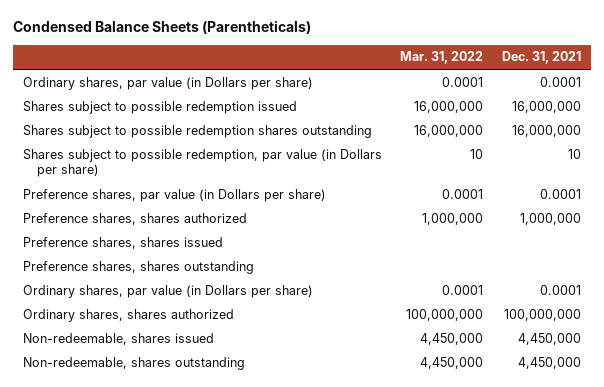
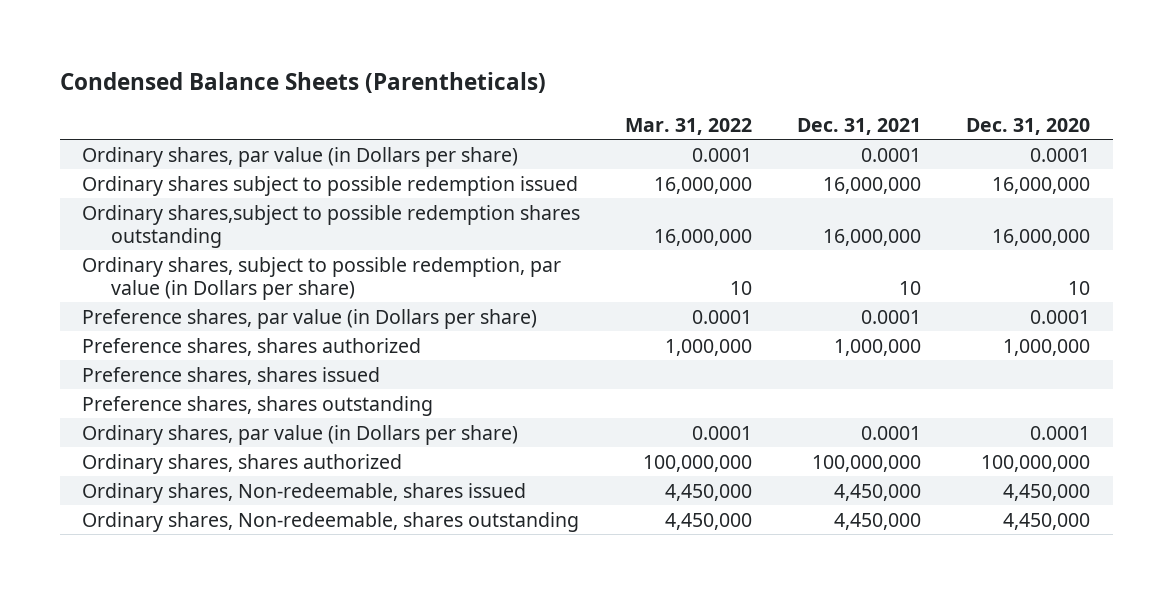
none -> [966,117,1091,135] Dec. 31, 2020
[22,100,297,114] Shares subject to possible redemption issued -> [82,175,579,196] Ordinary shares subject to possible redemption issued
[22,124,372,138] Shares subject to possible redemption shares outstanding -> [82,204,581,248] Ordinary shares,subject to possible redemption shares outstanding
[22,148,382,178] Shares subject to possible redemption, par value (in Dollars per share) -> [82,256,562,300] Ordinary shares, subject to possible redemption, par value (in Dollars per share)
[22,332,214,345] Non-redeemable, shares issued -> [82,482,527,503] Ordinary shares, Non-redeemable, shares issued
[22,356,245,370] Non-redeemable, shares outstanding -> [82,511,580,532] Ordinary shares, Non-redeemable, shares outstanding

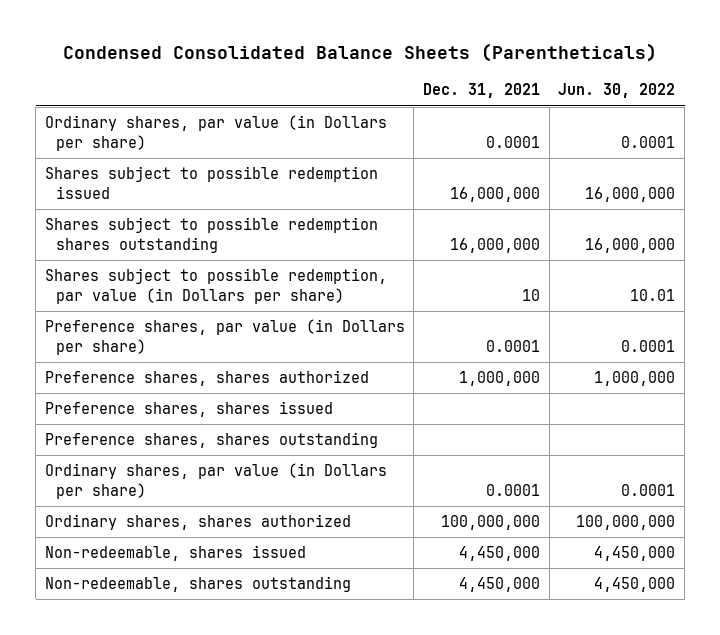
[59,72,546,94] Condensed Balance Sheets (Parentheticals) -> [63,43,658,63] Condensed Consolidated Balance Sheets (Parentheticals)
[625,117,753,135] Mar. 31, 2022 -> none
[966,117,1091,135] Dec. 31, 2020 -> none
none -> [558,83,676,99] Jun. 30, 2022
[82,175,579,196] Ordinary shares subject to possible redemption issued -> [44,166,378,199] Shares subject to possible redemption issued
[82,204,581,248] Ordinary shares,subject to possible redemption shares outstanding -> [44,217,378,253] Shares subject to possible redemption shares outstanding
[82,256,562,300] Ordinary shares, subject to possible redemption, par value (in Dollars per share) -> [44,268,387,304] Shares subject to possible redemption, par value (in Dollars per share)
[82,482,527,503] Ordinary shares, Non-redeemable, shares issued -> [44,545,306,562] Non-redeemable, shares issued
[82,511,580,532] Ordinary shares, Non-redeemable, shares outstanding -> [44,576,351,593] Non-redeemable, shares outstanding

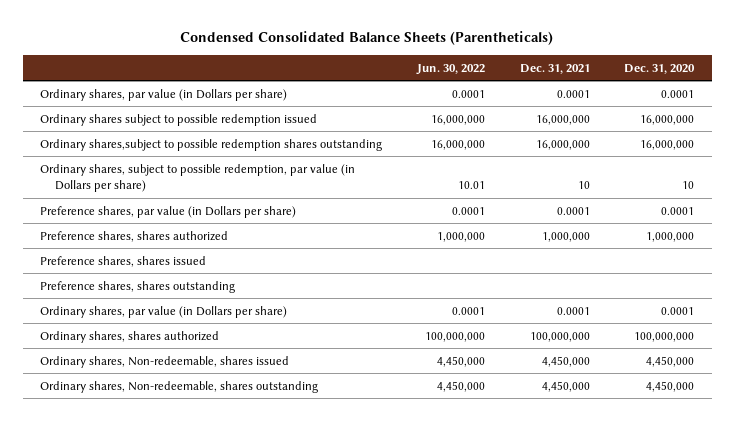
none -> [624,63,696,74] Dec. 31, 2020
[44,166,378,199] Shares subject to possible redemption issued -> [40,113,318,126] Ordinary shares subject to possible redemption issued
[44,217,378,253] Shares subject to possible redemption shares outstanding -> [40,138,383,151] Ordinary shares,subject to possible redemption shares outstanding
[44,268,387,304] Shares subject to possible redemption, par value (in Dollars per share) -> [40,163,356,192] Ordinary shares, subject to possible redemption, par value (in Dollars per share)
[44,545,306,562] Non-redeemable, shares issued -> [40,355,290,368] Ordinary shares, Non-redeemable, shares issued
[44,576,351,593] Non-redeemable, shares outstanding -> [40,380,319,393] Ordinary shares, Non-redeemable, shares outstanding

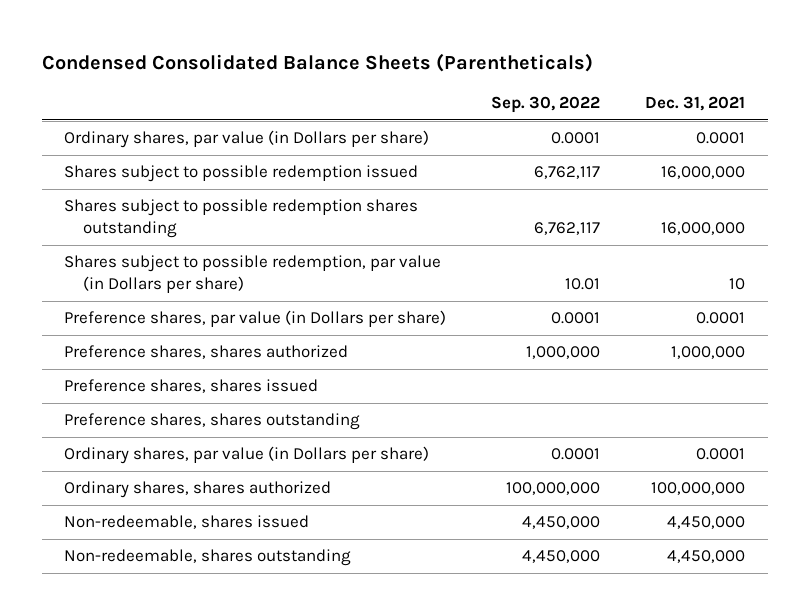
[415,63,485,75] Jun. 30, 2022 -> none
[624,63,696,74] Dec. 31, 2020 -> none
none -> [491,96,601,114] Sep. 30, 2022
[40,113,318,126] Ordinary shares subject to possible redemption issued -> [64,165,419,183] Shares subject to possible redemption issued
[40,138,383,151] Ordinary shares,subject to possible redemption shares outstanding -> [64,199,419,239] Shares subject to possible redemption shares outstanding
[40,163,356,192] Ordinary shares, subject to possible redemption, par value (in Dollars per share) -> [64,255,442,294] Shares subject to possible redemption, par value (in Dollars per share)
[40,355,290,368] Ordinary shares, Non-redeemable, shares issued -> [64,515,310,530] Non-redeemable, shares issued
[40,380,319,393] Ordinary shares, Non-redeemable, shares outstanding -> [64,549,352,567] Non-redeemable, shares outstanding

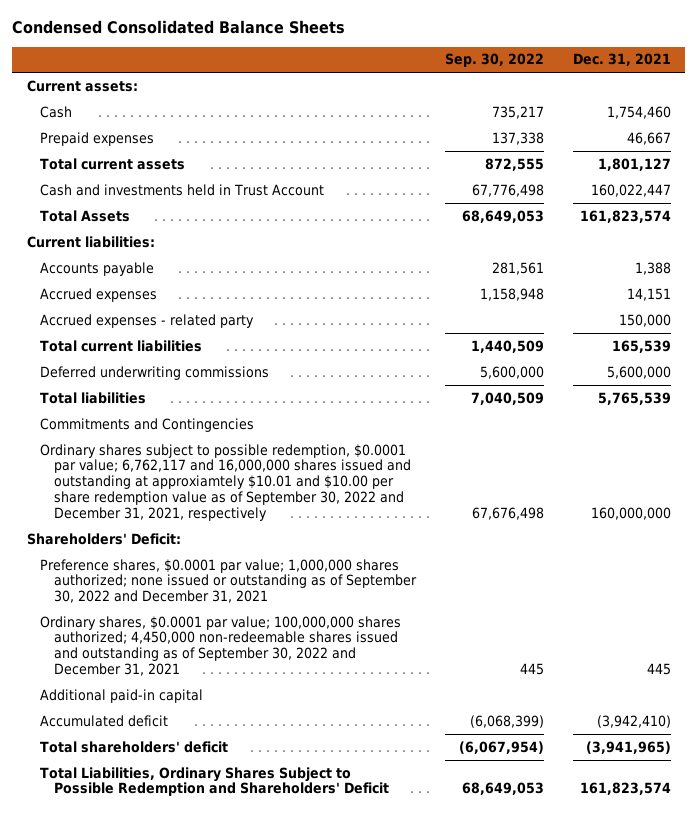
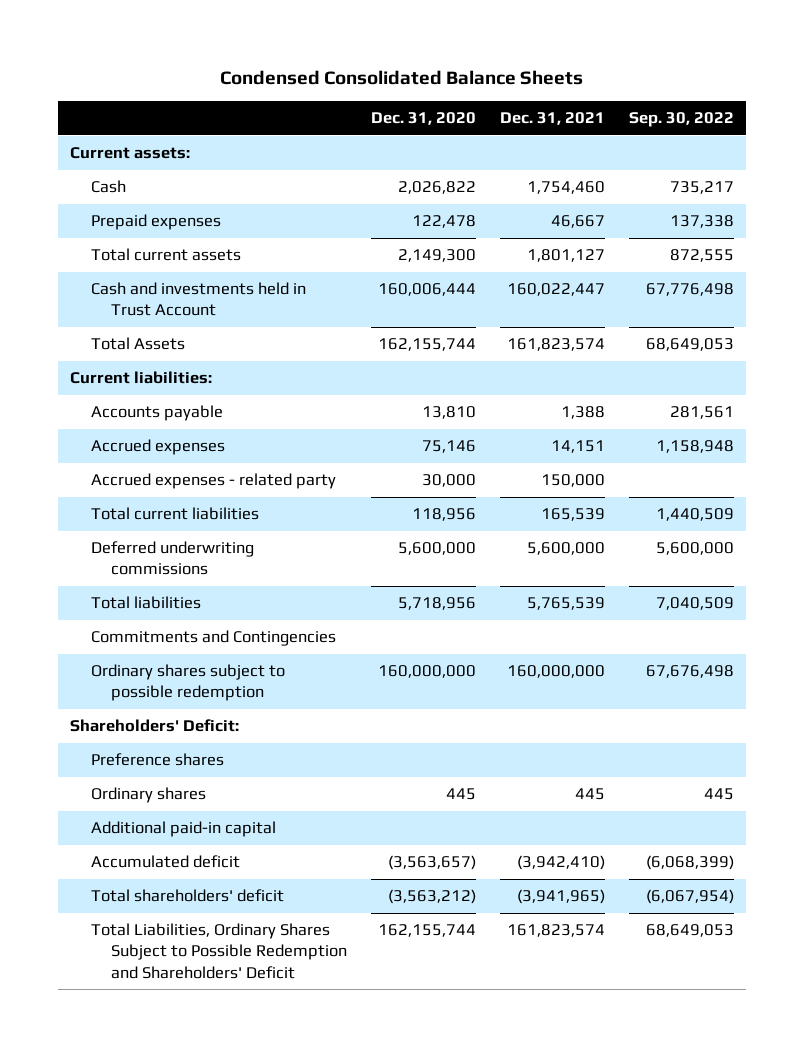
none -> [370,112,476,126] Dec. 31, 2020
[40,443,412,521] Ordinary shares subject to possible redemption, $0.0001 par value; 6,762,117 and 16,000,000 shares issued and outstanding at approxiamtely $10.01 and $10.00 per share redemption value as of September 30, 2022 and December 31, 2021, respectively -> [90,664,285,702] Ordinary shares subject to possible redemption
[40,558,418,604] Preference shares, $0.0001 par value; 1,000,000 shares authorized; none issued or outstanding as of September 30, 2022 and December 31, 2021 -> [90,753,224,767] Preference shares
[40,615,402,676] Ordinary shares, $0.0001 par value; 100,000,000 shares authorized; 4,450,000 non-redeemable shares issued and outstanding as of September 30, 2022 and December 31, 2021 -> [90,787,206,804] Ordinary shares

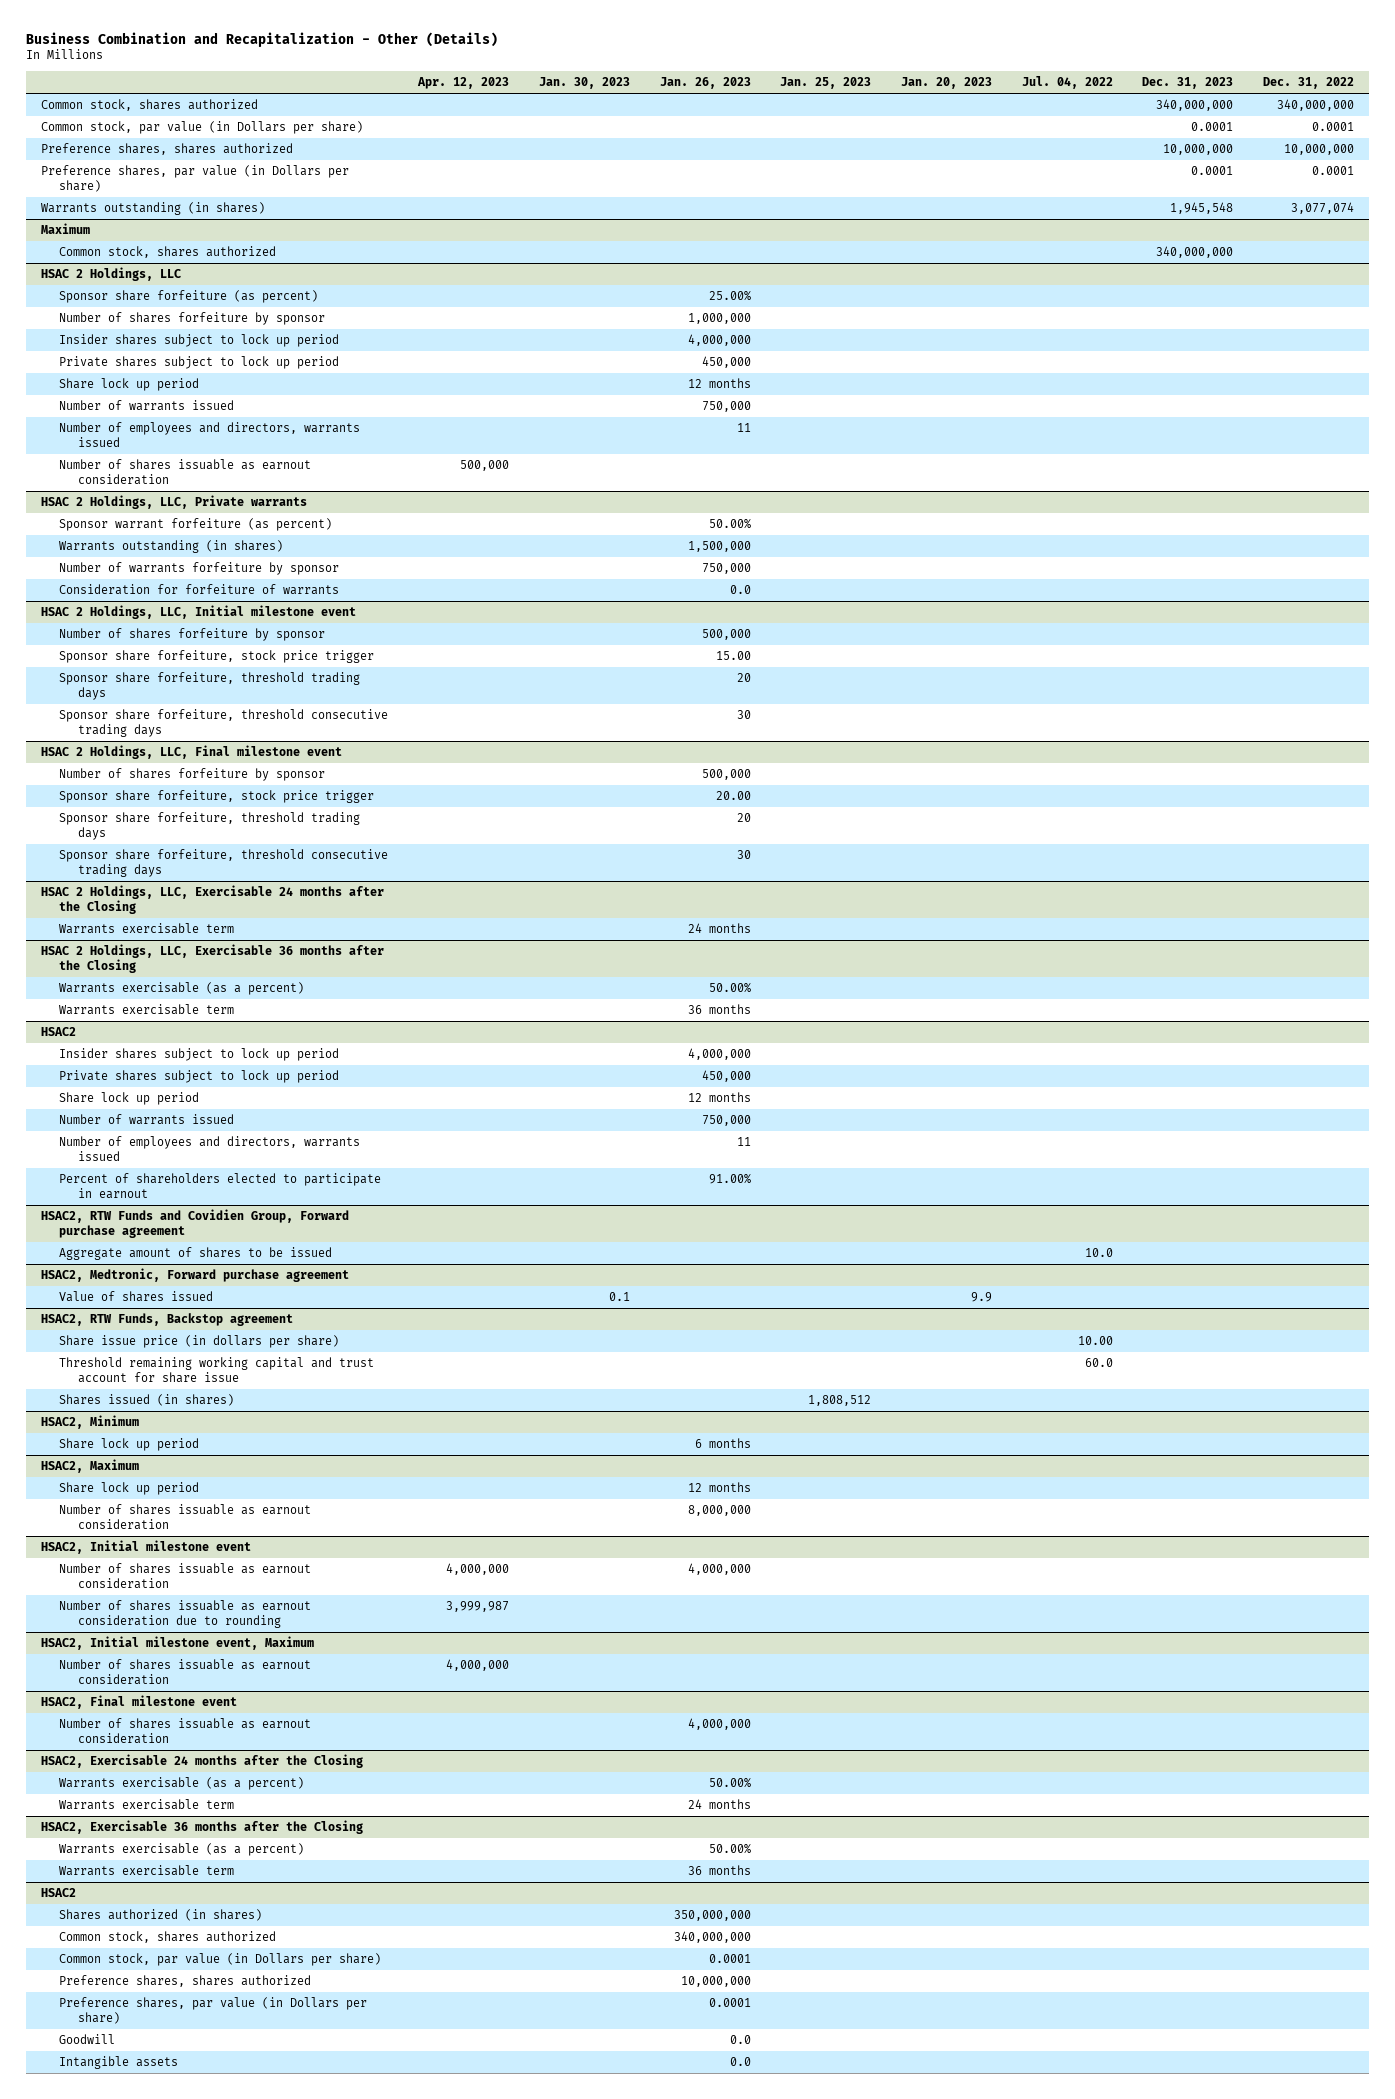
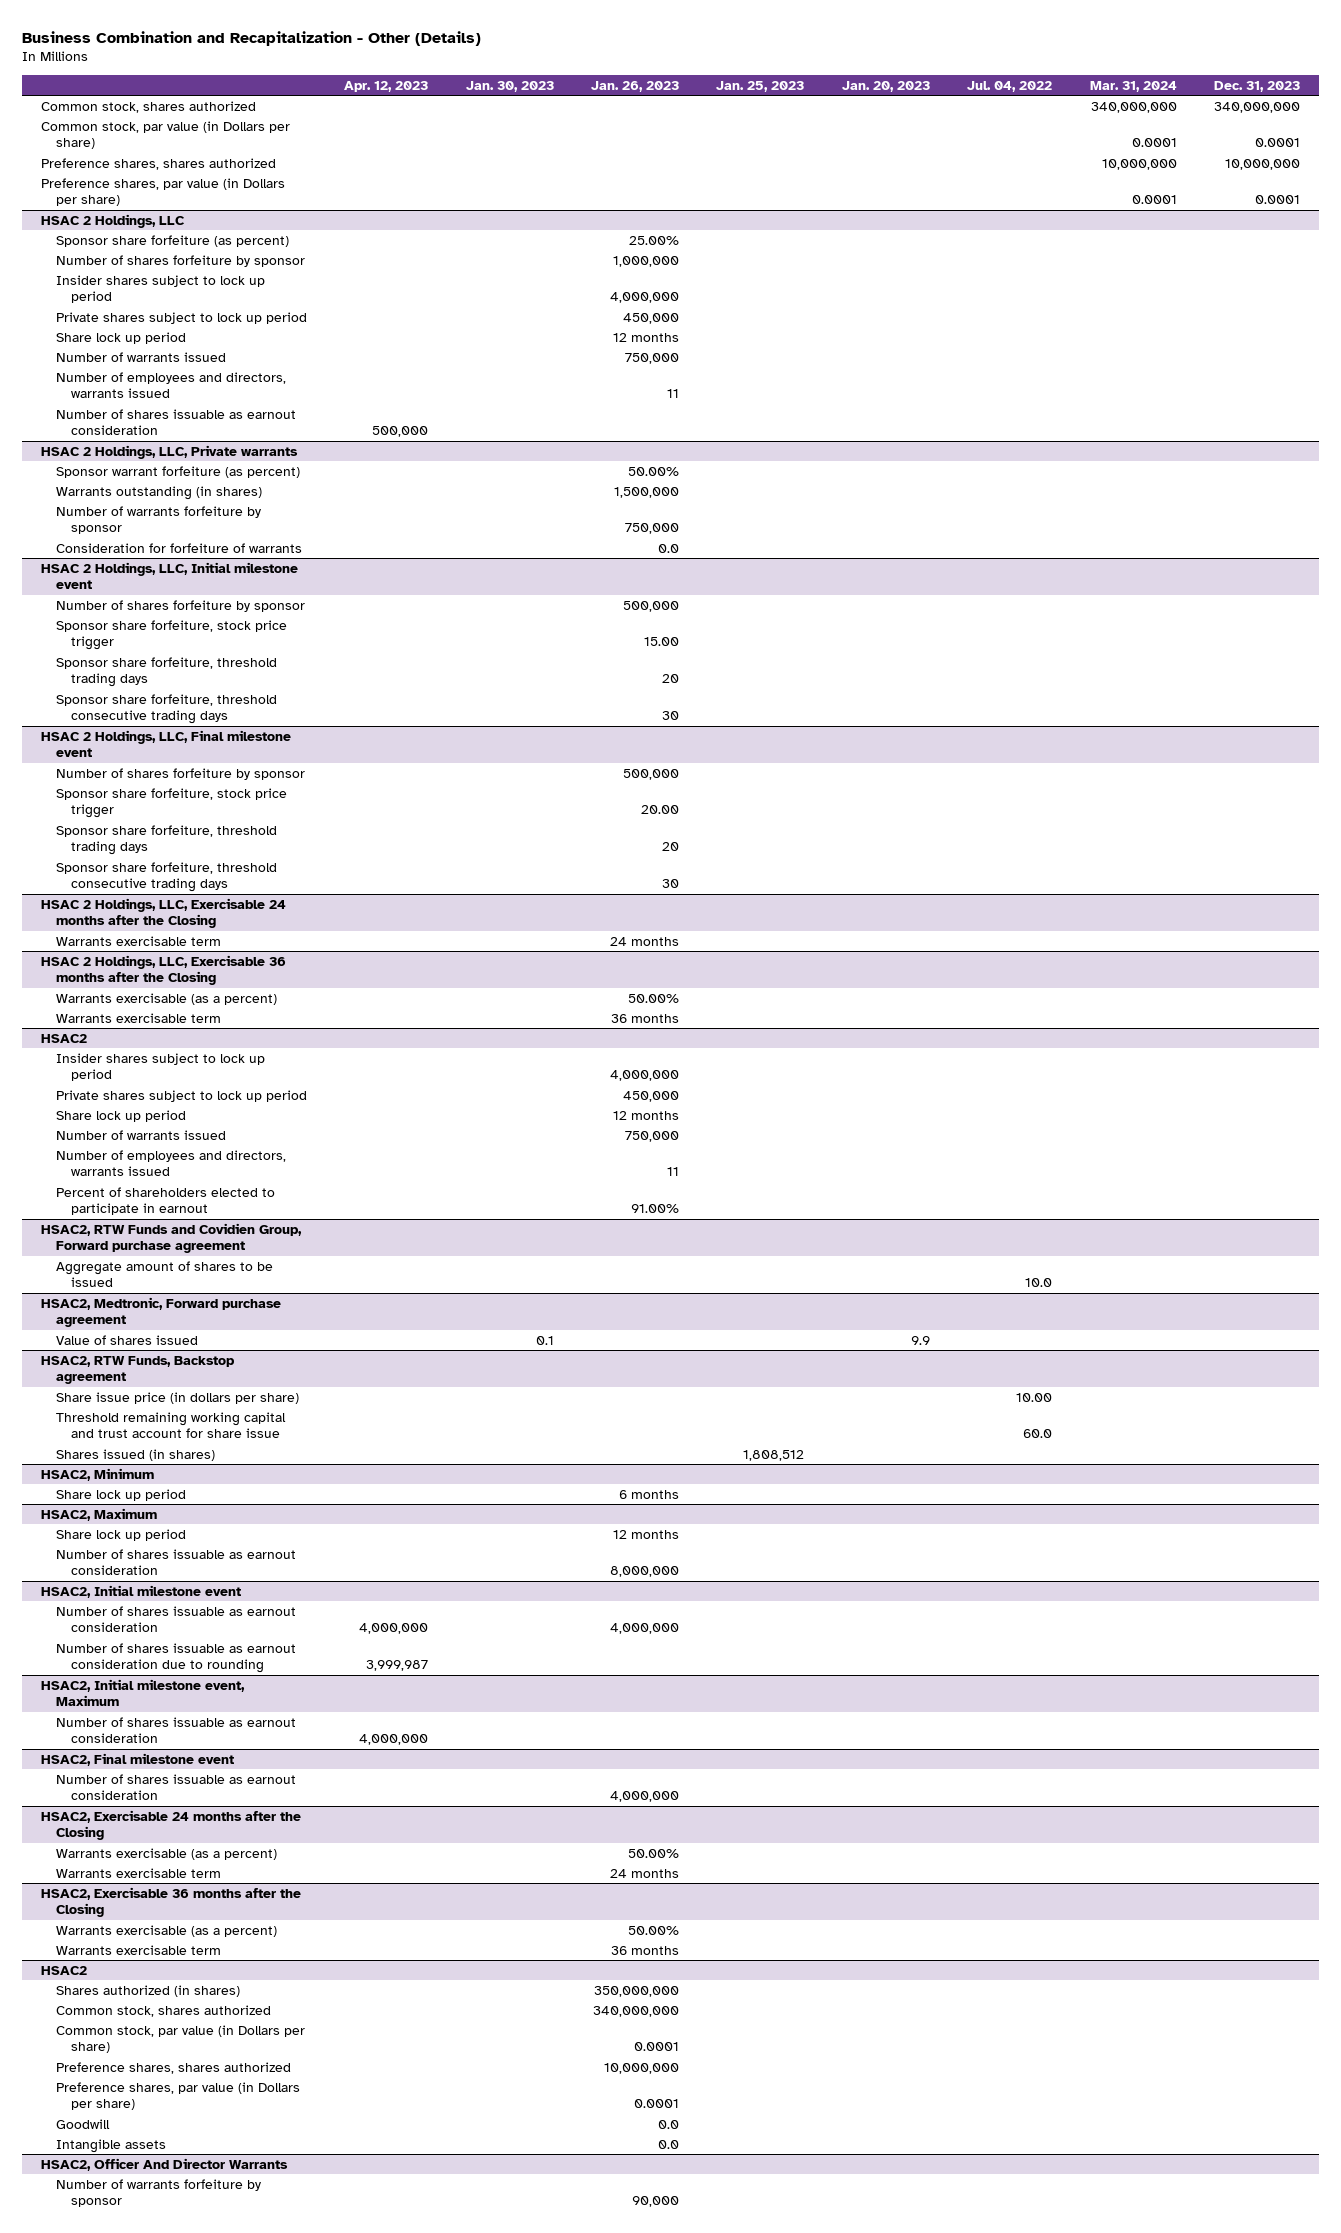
[1263,77,1355,90] Dec. 31, 2022 -> none
none -> [1089,80,1177,92] Mar. 31, 2024
[40,202,265,216] Warrants outstanding (in shares) -> none
[40,223,90,235] Maximum -> none
[59,246,277,259] Common stock, shares authorized -> none
none -> [40,2157,288,2171] HSAC2, Officer And Director Warrants
none -> [55,2178,261,2208] Number of warrants forfeiture by sponsor

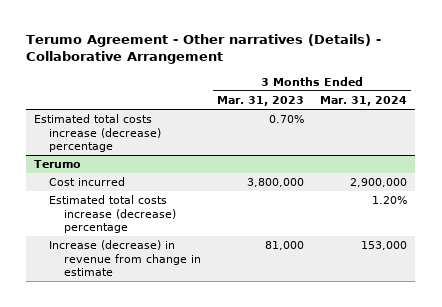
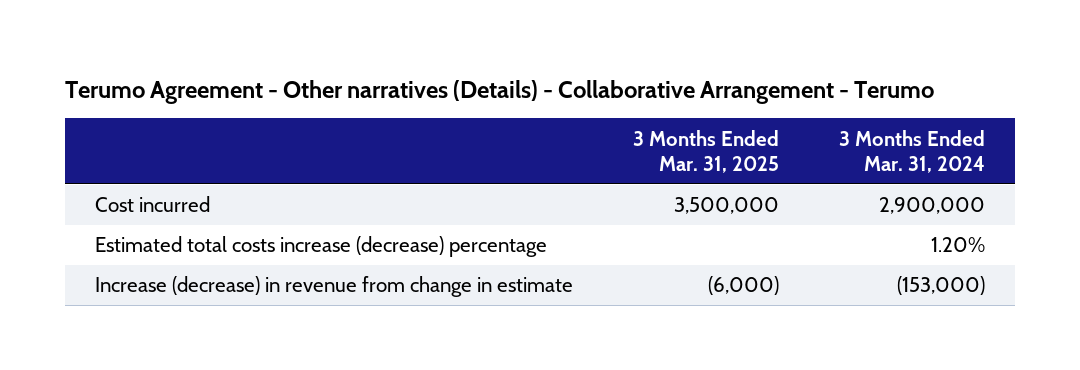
[26,33,382,64] Terumo Agreement - Other narratives (Details) - Collaborative Arrangement -> [65,79,935,104] Terumo Agreement - Other narratives (Details) - Collaborative Arrangement - Terumo
[216,95,304,106] Mar. 31, 2023 -> none
none -> [633,129,780,174] 3 Months Ended Mar. 31, 2025
[34,114,161,153] Estimated total costs increase (decrease) percentage -> none
[34,160,82,169] Terumo -> none
[361,241,408,251] 153,000 -> [896,276,985,296] (153,000)

